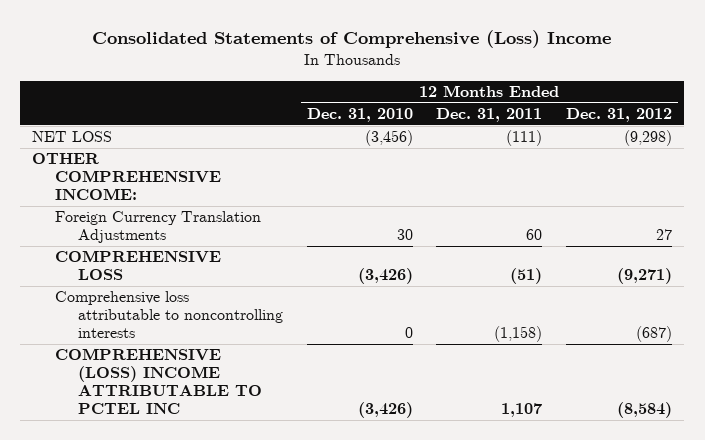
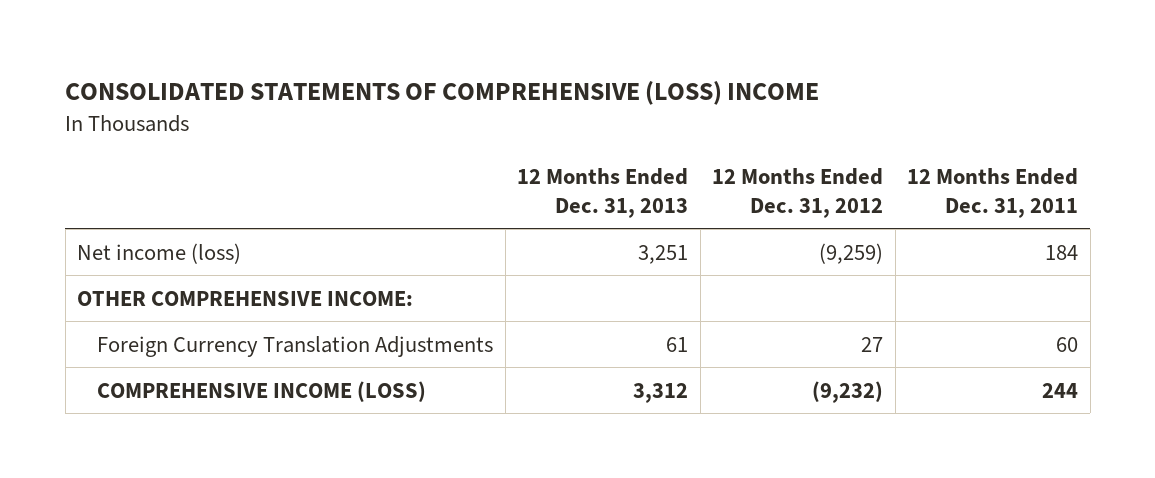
[92,30,612,49] Consolidated Statements of Comprehensive (Loss) Income -> [65,81,820,106] CONSOLIDATED STATEMENTS OF COMPREHENSIVE (LOSS) INCOME
[306,108,413,123] Dec. 31, 2010 -> none
none -> [517,168,689,218] 12 Months Ended Dec. 31, 2013
[32,131,113,143] NET LOSS -> [77,242,242,264] Net income (loss)
[506,130,543,147] (111) -> [1045,244,1079,260] 184
[624,130,673,147] (9,298) -> [819,242,884,264] (9,259)
[55,291,283,339] Comprehensive loss attributable to noncontrolling interests -> none
[55,348,262,415] COMPREHENSIVE (LOSS) INCOME ATTRIBUTABLE TO PCTEL INC -> none
[55,250,222,281] COMPREHENSIVE LOSS -> [97,380,427,402] COMPREHENSIVE INCOME (LOSS)
[510,268,543,285] (51) -> [1042,382,1079,398] 244
[617,268,673,285] (9,271) -> [812,380,884,403] (9,232)

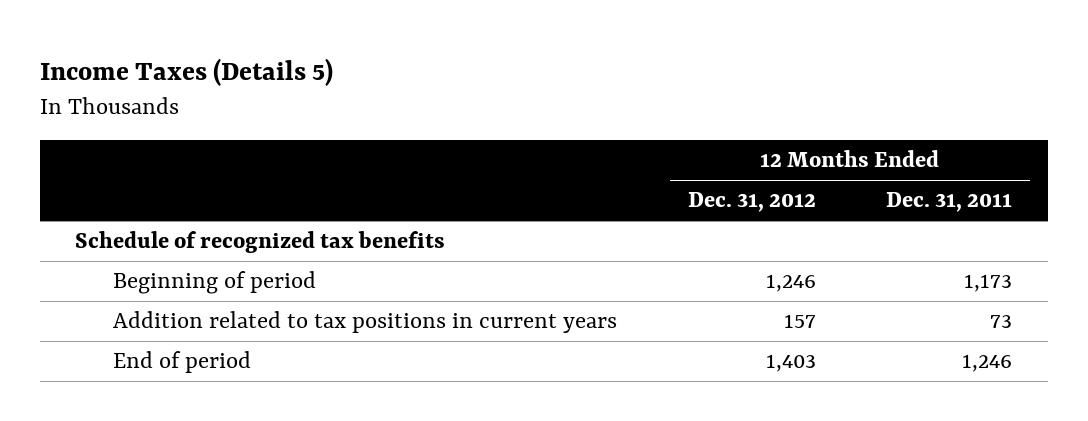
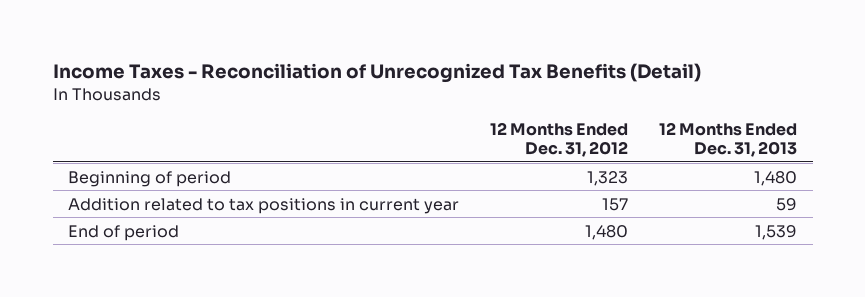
[39,57,333,86] Income Taxes (Details 5) -> [52,62,701,83] Income Taxes - Reconciliation of Unrecognized Tax Benefits (Detail)
[886,192,1013,213] Dec. 31, 2011 -> none
none -> [659,122,798,158] 12 Months Ended Dec. 31, 2013
[75,231,446,254] Schedule of recognized tax benefits -> none
[765,274,816,293] 1,246 -> [587,170,629,186] 1,323
[112,311,617,334] Addition related to tax positions in current years -> [68,197,460,214] Addition related to tax positions in current year
[765,354,816,373] 1,403 -> [585,224,629,240] 1,480

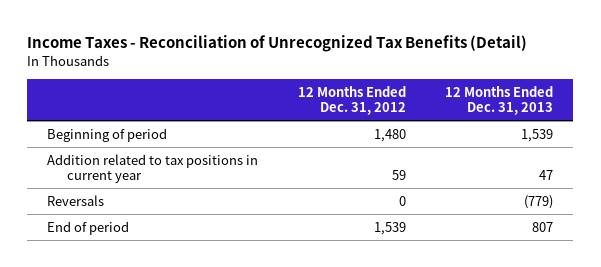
[587,170,629,186] 1,323 -> [373,128,406,142] 1,480
[754,170,798,186] 1,480 -> [521,128,554,142] 1,539
[602,197,629,211] 157 -> [391,170,406,181] 59
[776,197,798,211] 59 -> [539,170,554,181] 47
none -> [47,194,105,206] Reversals
[585,224,629,240] 1,480 -> [373,221,406,235] 1,539
[755,224,798,240] 1,539 -> [532,221,554,232] 807

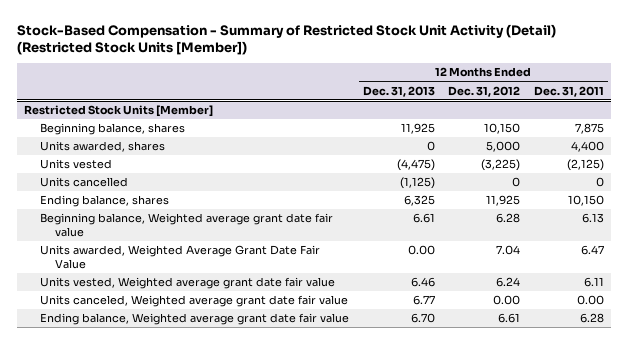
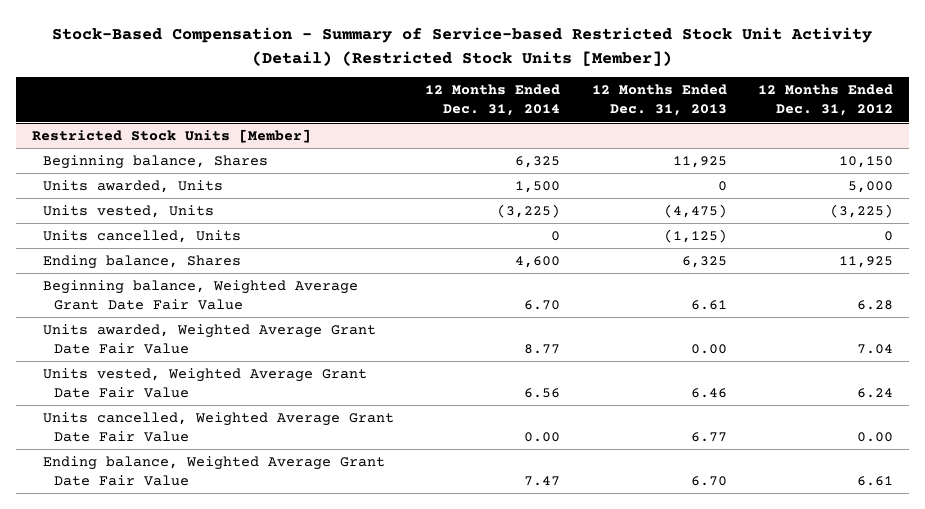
[17,23,557,55] Stock-Based Compensation - Summary of Restricted Stock Unit Activity (Detail) (Restricted Stock Units [Member]) -> [52,27,873,66] Stock-Based Compensation - Summary of Service-based Restricted Stock Unit Activity (Detail) (Restricted Stock Units [Member])
[534,85,605,97] Dec. 31, 2011 -> none
none -> [425,84,561,117] 12 Months Ended Dec. 31, 2014
[39,123,185,136] Beginning balance, shares -> [43,154,269,169] Beginning balance, Shares
[39,141,165,153] Units awarded, shares -> [43,179,224,193] Units awarded, Units
[39,159,112,170] Units vested -> [43,204,215,218] Units vested, Units
[39,177,128,188] Units cancelled -> [43,229,242,243] Units cancelled, Units
[39,195,169,208] Ending balance, shares -> [43,254,242,269] Ending balance, Shares
[39,213,333,238] Beginning balance, Weighted average grant date fair value -> [43,279,359,310] Beginning balance, Weighted Average Grant Date Fair Value
[39,277,335,290] Units vested, Weighted average grant date fair value -> [43,367,368,398] Units vested, Weighted Average Grant Date Fair Value
[39,295,348,308] Units canceled, Weighted average grant date fair value -> [43,411,395,442] Units cancelled, Weighted Average Grant Date Fair Value
[39,313,349,326] Ending balance, Weighted average grant date fair value -> [43,455,386,486] Ending balance, Weighted Average Grant Date Fair Value

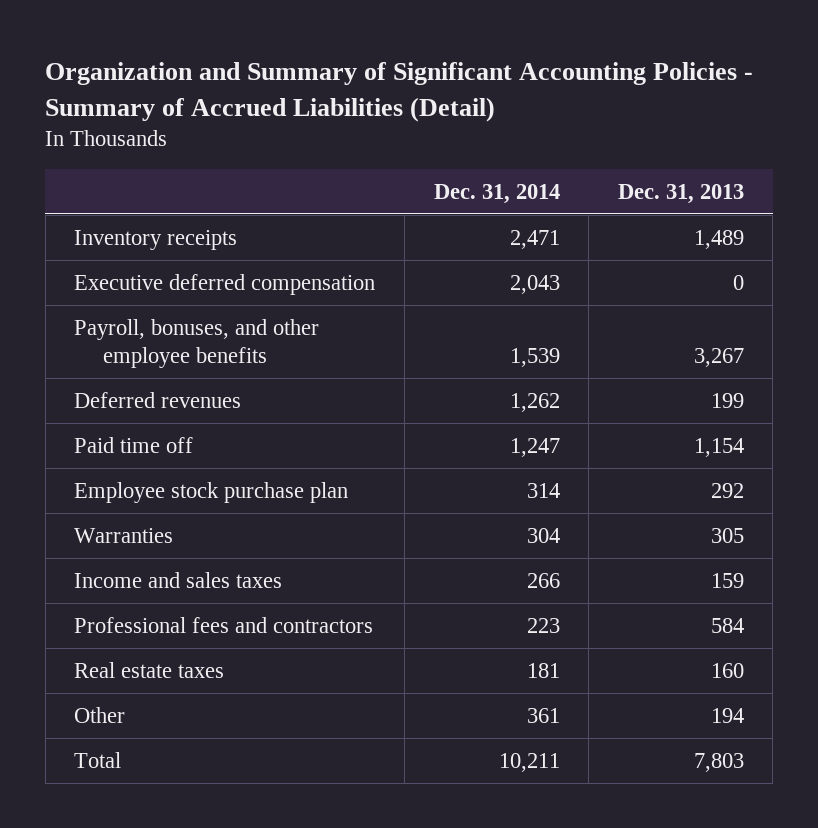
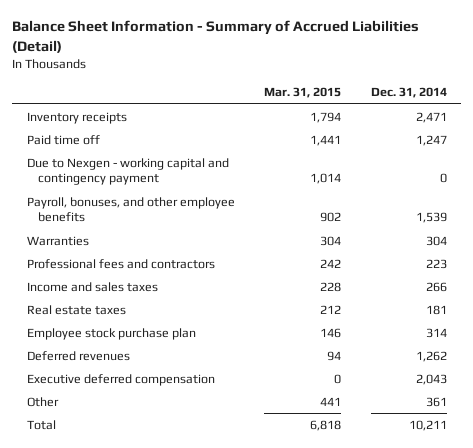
[45,62,754,122] Organization and Summary of Significant Accounting Policies - Summary of Accrued Liabilities (Detail) -> [11,20,419,53] Balance Sheet Information - Summary of Accrued Liabilities (Detail)
[617,183,744,204] Dec. 31, 2013 -> none
none -> [264,86,342,98] Mar. 31, 2015
none -> [26,157,229,186] Due to Nexgen - working capital and contingency payment
[74,318,320,369] Payroll, bonuses, and other employee benefits -> [26,196,235,223] Payroll, bonuses, and other employee benefits
[74,571,283,588] Income and sales taxes -> [26,281,158,292] Income and sales taxes
[74,481,349,503] Employee stock purchase plan -> [26,327,196,340] Employee stock purchase plan
[74,391,242,408] Deferred revenues -> [26,350,130,361] Deferred revenues
[74,273,376,295] Executive deferred compensation -> [26,373,215,386] Executive deferred compensation

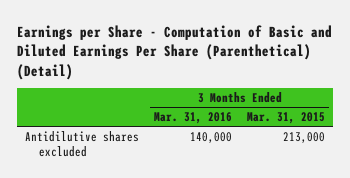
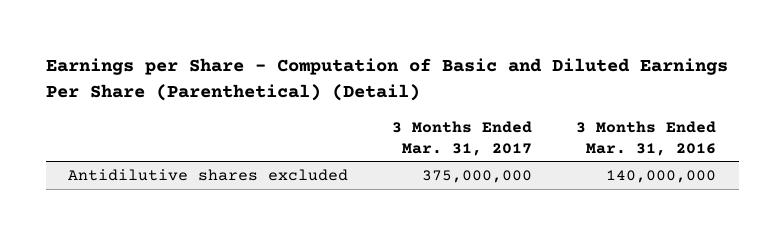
[247,112,326,125] Mar. 31, 2015 -> none
none -> [392,120,533,156] 3 Months Ended Mar. 31, 2017
[190,131,233,143] 140,000 -> [606,170,717,184] 140,000,000

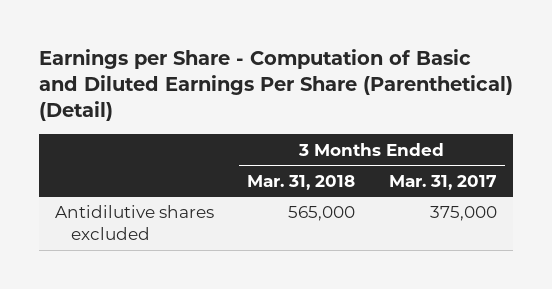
[576,120,717,156] 3 Months Ended Mar. 31, 2016 -> none
none -> [247,174,356,190] Mar. 31, 2018
[422,170,533,184] 375,000,000 -> [429,206,497,222] 375,000

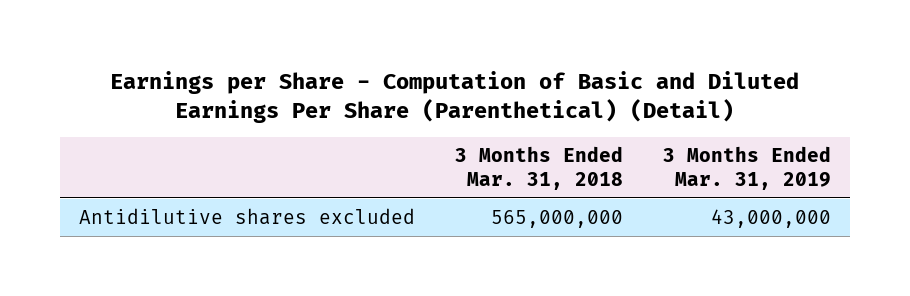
[388,174,497,190] Mar. 31, 2017 -> none
none -> [662,145,831,190] 3 Months Ended Mar. 31, 2019
[288,206,356,222] 565,000 -> [490,210,623,229] 565,000,000

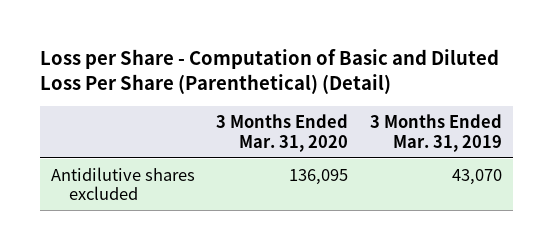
[109,70,799,123] Earnings per Share - Computation of Basic and Diluted Earnings Per Share (Parenthetical) (Detail) -> [39,48,499,95] Loss per Share - Computation of Basic and Diluted Loss Per Share (Parenthetical) (Detail)
[454,145,623,190] 3 Months Ended Mar. 31, 2018 -> none
none -> [216,114,349,152] 3 Months Ended Mar. 31, 2020
[710,209,831,229] 43,000,000 -> [452,168,503,185] 43,070

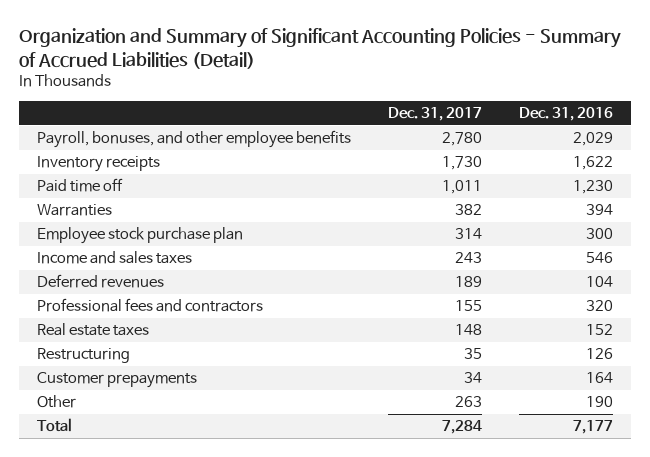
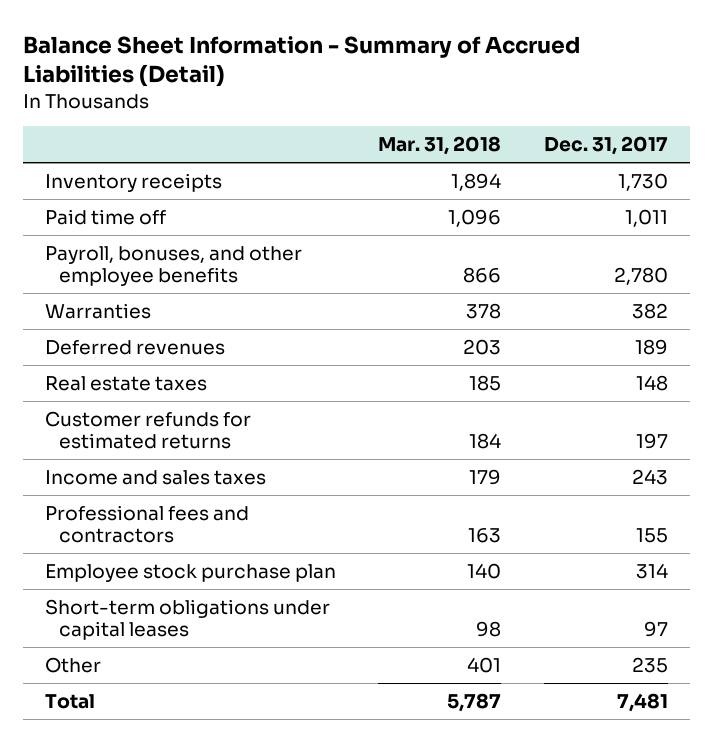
[18,28,621,69] Organization and Summary of Significant Accounting Policies - Summary of Accrued Liabilities (Detail) -> [23,35,581,88] Balance Sheet Information - Summary of Accrued Liabilities (Detail)
[518,107,613,122] Dec. 31, 2016 -> none
none -> [378,136,502,156] Mar. 31, 2018
[37,130,352,149] Payroll, bonuses, and other employee benefits -> [44,245,302,287] Payroll, bonuses, and other employee benefits
[37,348,131,364] Restructuring -> none
[37,372,198,389] Customer prepayments -> none
none -> [44,410,251,450] Customer refunds for estimated returns
[37,251,193,265] Income and sales taxes -> [44,469,266,485] Income and sales taxes
[37,298,264,313] Professional fees and contractors -> [44,504,249,544] Professional fees and contractors
[37,227,244,245] Employee stock purchase plan -> [44,563,336,582] Employee stock purchase plan
none -> [44,598,330,641] Short-term obligations under capital leases
[454,396,482,408] 263 -> [632,656,669,673] 235
[441,420,482,435] 7,284 -> [617,692,669,712] 7,481

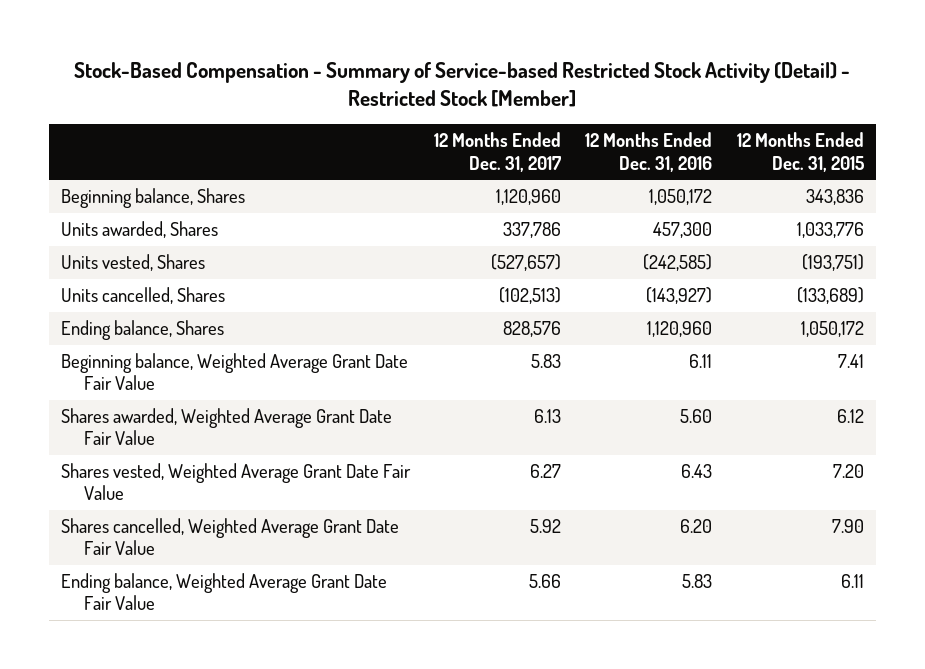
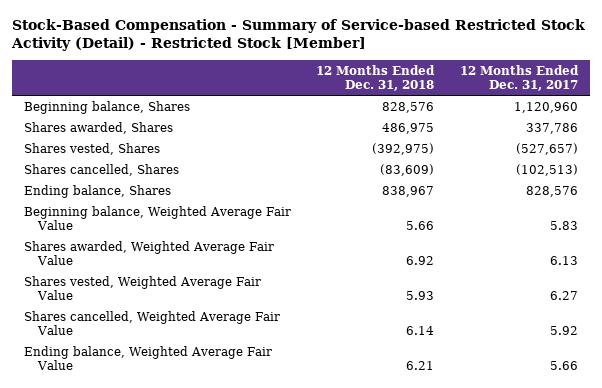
[585,132,713,172] 12 Months Ended Dec. 31, 2016 -> none
[736,132,864,172] 12 Months Ended Dec. 31, 2015 -> none
none -> [316,64,436,91] 12 Months Ended Dec. 31, 2018
[61,221,219,239] Units awarded, Shares -> [24,121,174,134] Shares awarded, Shares
[61,254,206,272] Units vested, Shares -> [24,142,161,155] Shares vested, Shares
[61,287,226,305] Units cancelled, Shares -> [24,163,180,176] Shares cancelled, Shares
[61,353,409,391] Beginning balance, Weighted Average Grant Date Fair Value -> [24,205,292,230] Beginning balance, Weighted Average Fair Value
[61,408,393,446] Shares awarded, Weighted Average Grant Date Fair Value -> [24,240,275,265] Shares awarded, Weighted Average Fair Value
[61,463,412,501] Shares vested, Weighted Average Grant Date Fair Value -> [24,275,262,300] Shares vested, Weighted Average Fair Value
[61,518,400,556] Shares cancelled, Weighted Average Grant Date Fair Value -> [24,310,281,335] Shares cancelled, Weighted Average Fair Value
[61,573,388,611] Ending balance, Weighted Average Grant Date Fair Value -> [24,345,273,370] Ending balance, Weighted Average Fair Value

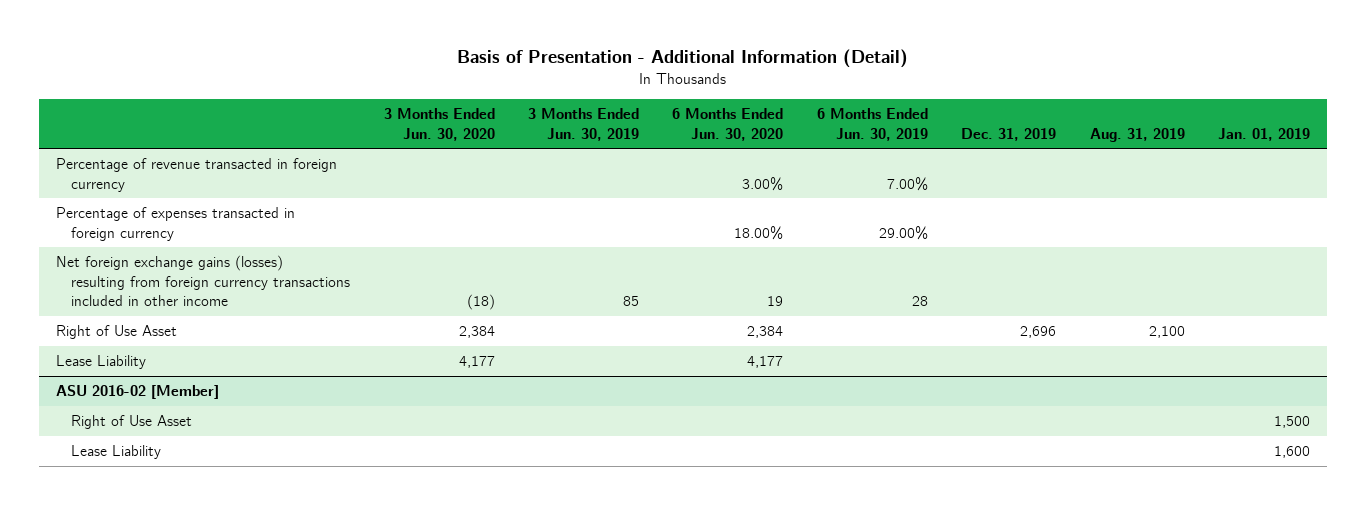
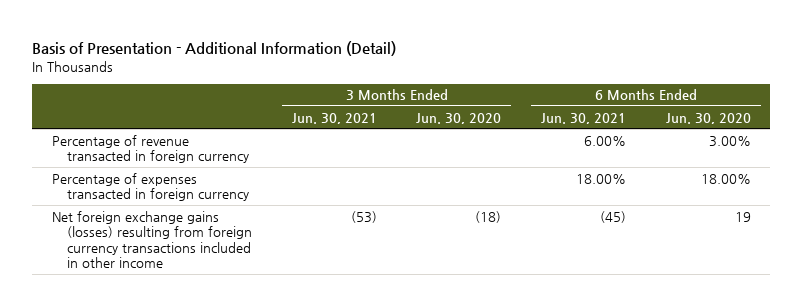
[527,107,639,141] 3 Months Ended Jun. 30, 2019 -> none
[816,107,928,141] 6 Months Ended Jun. 30, 2019 -> none
[961,127,1057,141] Dec. 31, 2019 -> none
[1089,127,1185,142] Aug. 31, 2019 -> none
[1217,127,1310,141] Jan. 01, 2019 -> none
none -> [291,112,377,124] Jun. 30, 2021
none -> [541,112,627,124] Jun. 30, 2021
[56,325,178,340] Right of Use Asset -> none
[56,355,147,370] Lease Liability -> none
[56,385,220,400] ASU 2016-02 [Member] -> none
[71,415,193,430] Right of Use Asset -> none
[71,445,162,460] Lease Liability -> none

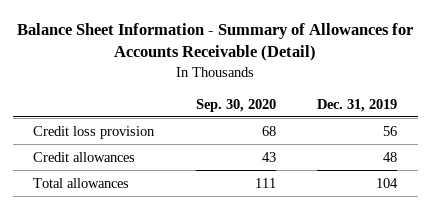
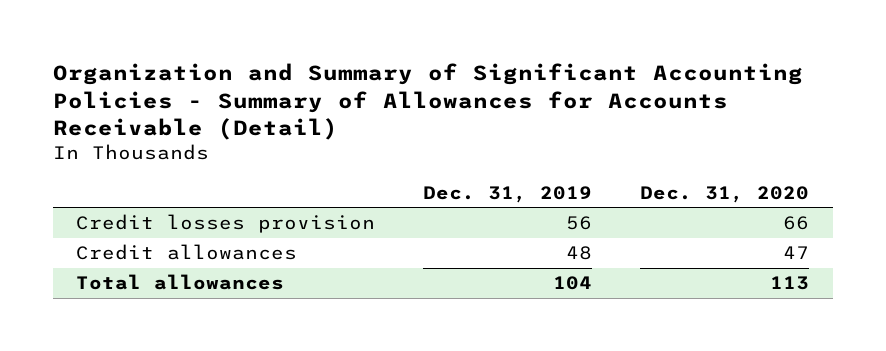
[17,22,414,62] Balance Sheet Information - Summary of Allowances for Accounts Receivable (Detail) -> [52,63,803,141] Organization and Summary of Significant Accounting Policies - Summary of Allowances for Accounts Receivable (Detail)
[195,98,276,112] Sep. 30, 2020 -> none
none -> [640,185,810,203] Dec. 31, 2020
[33,125,156,139] Credit loss provision -> [76,214,376,234] Credit losses provision

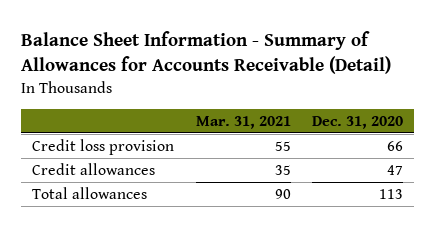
[52,63,803,141] Organization and Summary of Significant Accounting Policies - Summary of Allowances for Accounts Receivable (Detail) -> [21,31,392,74] Balance Sheet Information - Summary of Allowances for Accounts Receivable (Detail)
[423,185,593,203] Dec. 31, 2019 -> none
none -> [195,115,291,129] Mar. 31, 2021
[76,214,376,234] Credit losses provision -> [32,138,175,155] Credit loss provision

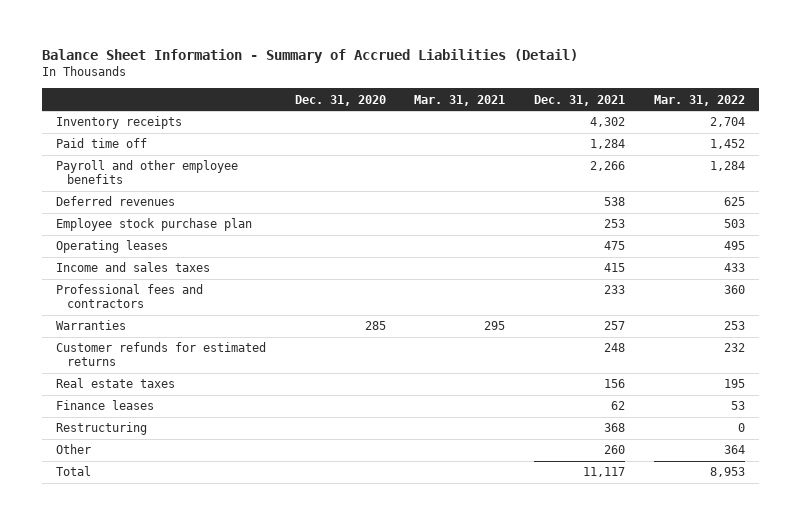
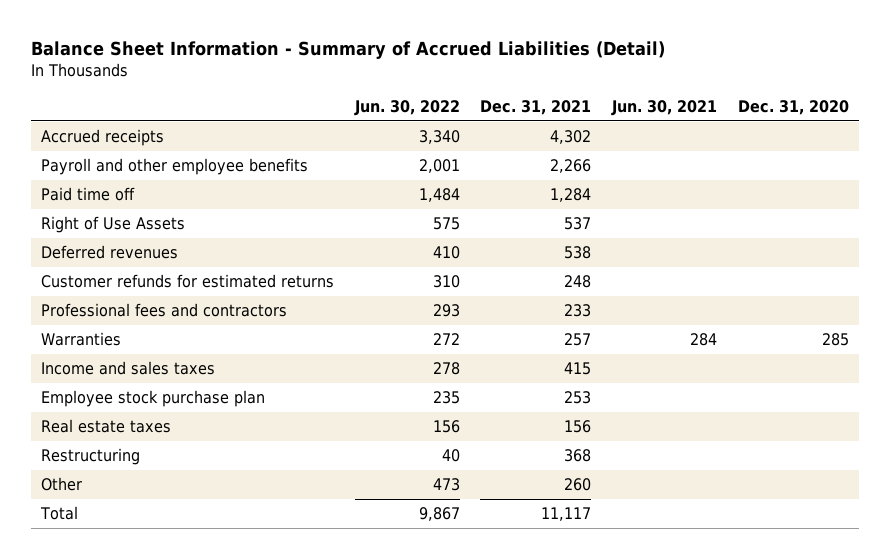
[414,94,506,106] Mar. 31, 2021 -> none
[653,94,745,106] Mar. 31, 2022 -> none
none -> [353,99,460,116] Jun. 30, 2022
none -> [611,99,718,116] Jun. 30, 2021
[55,116,182,130] Inventory receipts -> [40,129,164,147] Accrued receipts
[55,138,147,149] Paid time off -> [40,187,135,202] Paid time off
none -> [40,216,185,234] Right of Use Assets
[55,240,168,254] Operating leases -> none
[55,342,266,367] Customer refunds for estimated returns -> [40,274,334,289] Customer refunds for estimated returns
[55,262,210,273] Income and sales taxes -> [40,361,215,376] Income and sales taxes
[55,218,252,232] Employee stock purchase plan -> [40,390,265,408] Employee stock purchase plan
[55,400,154,411] Finance leases -> none

